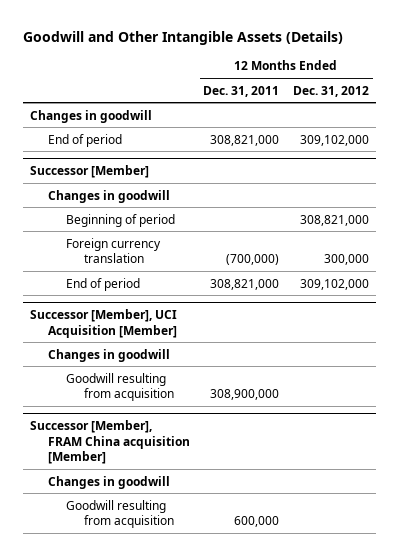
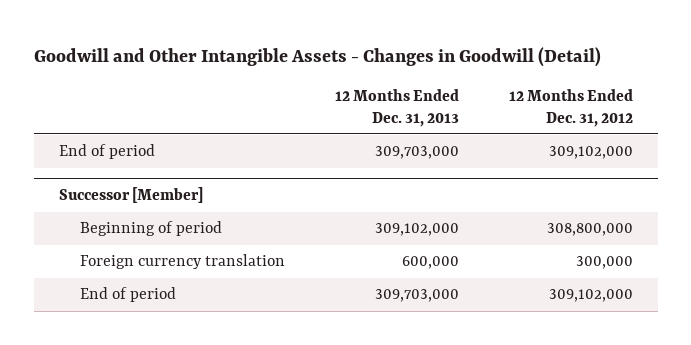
[22,30,343,45] Goodwill and Other Intangible Assets (Details) -> [33,46,601,67] Goodwill and Other Intangible Assets - Changes in Goodwill (Detail)
[203,85,280,97] Dec. 31, 2011 -> none
none -> [334,88,459,127] 12 Months Ended Dec. 31, 2013
[29,109,152,123] Changes in goodwill -> none
[47,189,170,203] Changes in goodwill -> none
[300,214,370,226] 308,821,000 -> [546,223,633,237] 308,800,000
[29,309,177,338] Successor [Member], UCI Acquisition [Member] -> none
[47,348,170,362] Changes in goodwill -> none
[65,372,174,401] Goodwill resulting from acquisition -> none
[29,420,190,465] Successor [Member], FRAM China acquisition [Member] -> none
[47,475,170,489] Changes in goodwill -> none
[65,499,174,528] Goodwill resulting from acquisition -> none

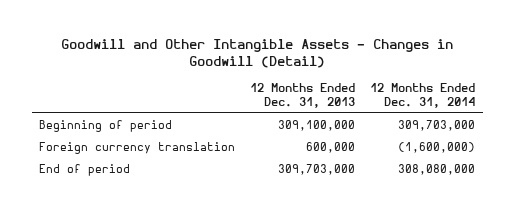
[508,88,633,127] 12 Months Ended Dec. 31, 2012 -> none
none -> [370,83,476,109] 12 Months Ended Dec. 31, 2014
[58,187,203,204] Successor [Member] -> none
[79,221,222,237] Beginning of period -> none
[58,144,155,160] End of period -> [39,119,173,132] Beginning of period
[374,146,459,160] 309,703,000 -> [278,119,356,131] 309,100,000

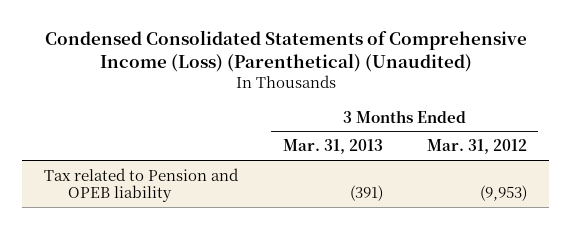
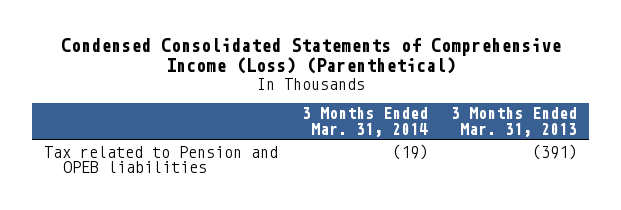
[44,30,527,73] Condensed Consolidated Statements of Comprehensive Income (Loss) (Parenthetical) (Unaudited) -> [60,38,561,75] Condensed Consolidated Statements of Comprehensive Income (Loss) (Parenthetical)
[426,139,527,155] Mar. 31, 2012 -> none
none -> [301,107,428,137] 3 Months Ended Mar. 31, 2014
[44,167,240,202] Tax related to Pension and OPEB liability -> [44,145,279,174] Tax related to Pension and OPEB liabilities

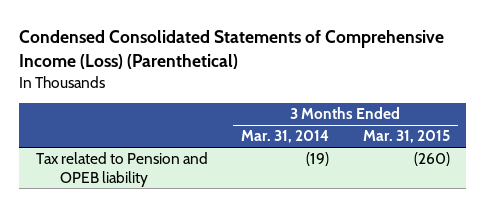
[451,107,578,137] 3 Months Ended Mar. 31, 2013 -> none
none -> [362,130,450,144] Mar. 31, 2015
[44,145,279,174] Tax related to Pension and OPEB liabilities -> [35,152,208,187] Tax related to Pension and OPEB liability

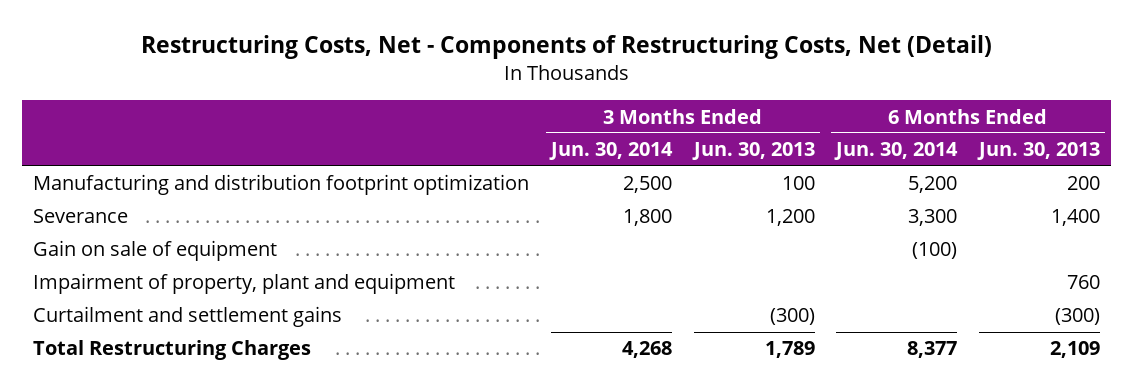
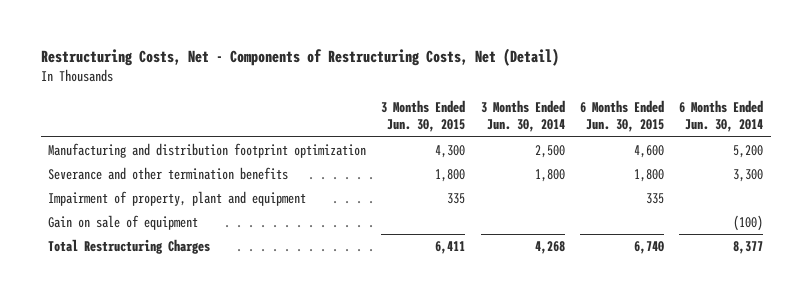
[691,142,815,161] Jun. 30, 2013 -> none
[976,142,1100,161] Jun. 30, 2013 -> none
none -> [381,99,466,133] 3 Months Ended Jun. 30, 2015
none -> [579,99,664,133] 6 Months Ended Jun. 30, 2015
[33,209,129,224] Severance -> [48,166,289,180] Severance and other termination benefits
[33,306,343,328] Curtailment and settlement gains -> none
[33,240,278,262] Gain on sale of equipment -> [48,214,199,230] Gain on sale of equipment

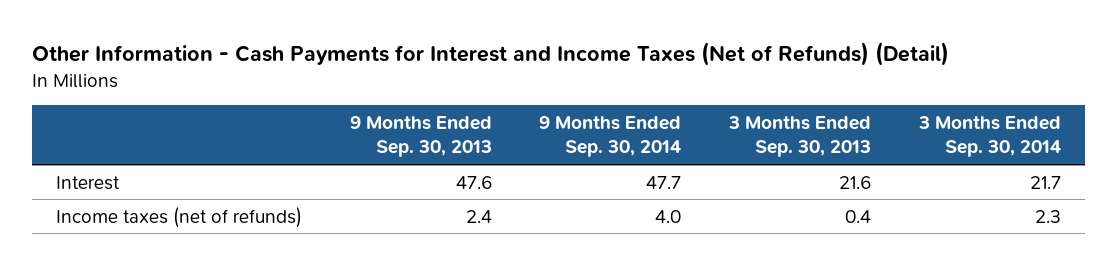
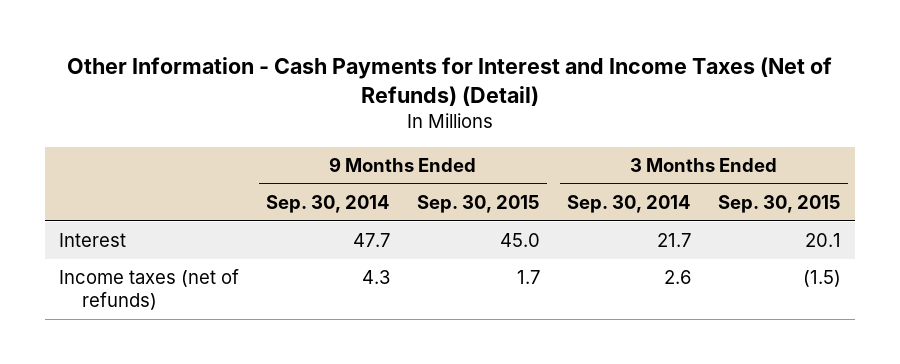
[349,116,492,158] 9 Months Ended Sep. 30, 2013 -> none
[728,116,872,158] 3 Months Ended Sep. 30, 2013 -> none
none -> [416,194,540,213] Sep. 30, 2015
none -> [718,194,842,213] Sep. 30, 2015
[655,209,682,223] 4.0 -> [361,270,390,285] 4.3
[1034,209,1061,223] 2.3 -> [664,270,692,285] 2.6

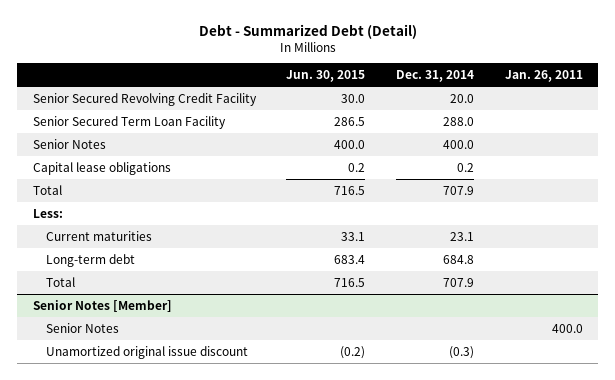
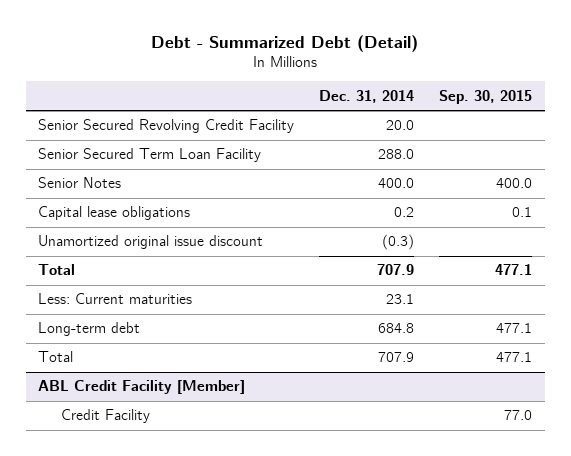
[286,69,366,82] Jun. 30, 2015 -> none
[504,69,583,82] Jan. 26, 2011 -> none
none -> [439,89,533,104] Sep. 30, 2015
none -> [38,235,264,250] Unamortized original issue discount
[32,208,63,218] Less: -> none
[46,230,153,241] Current maturities -> [38,293,193,305] Less: Current maturities
[32,299,172,312] Senior Notes [Member] -> none
[46,322,120,333] Senior Notes -> none
[46,345,249,359] Unamortized original issue discount -> none
none -> [38,380,246,395] ABL Credit Facility [Member]
none -> [61,409,151,424] Credit Facility

